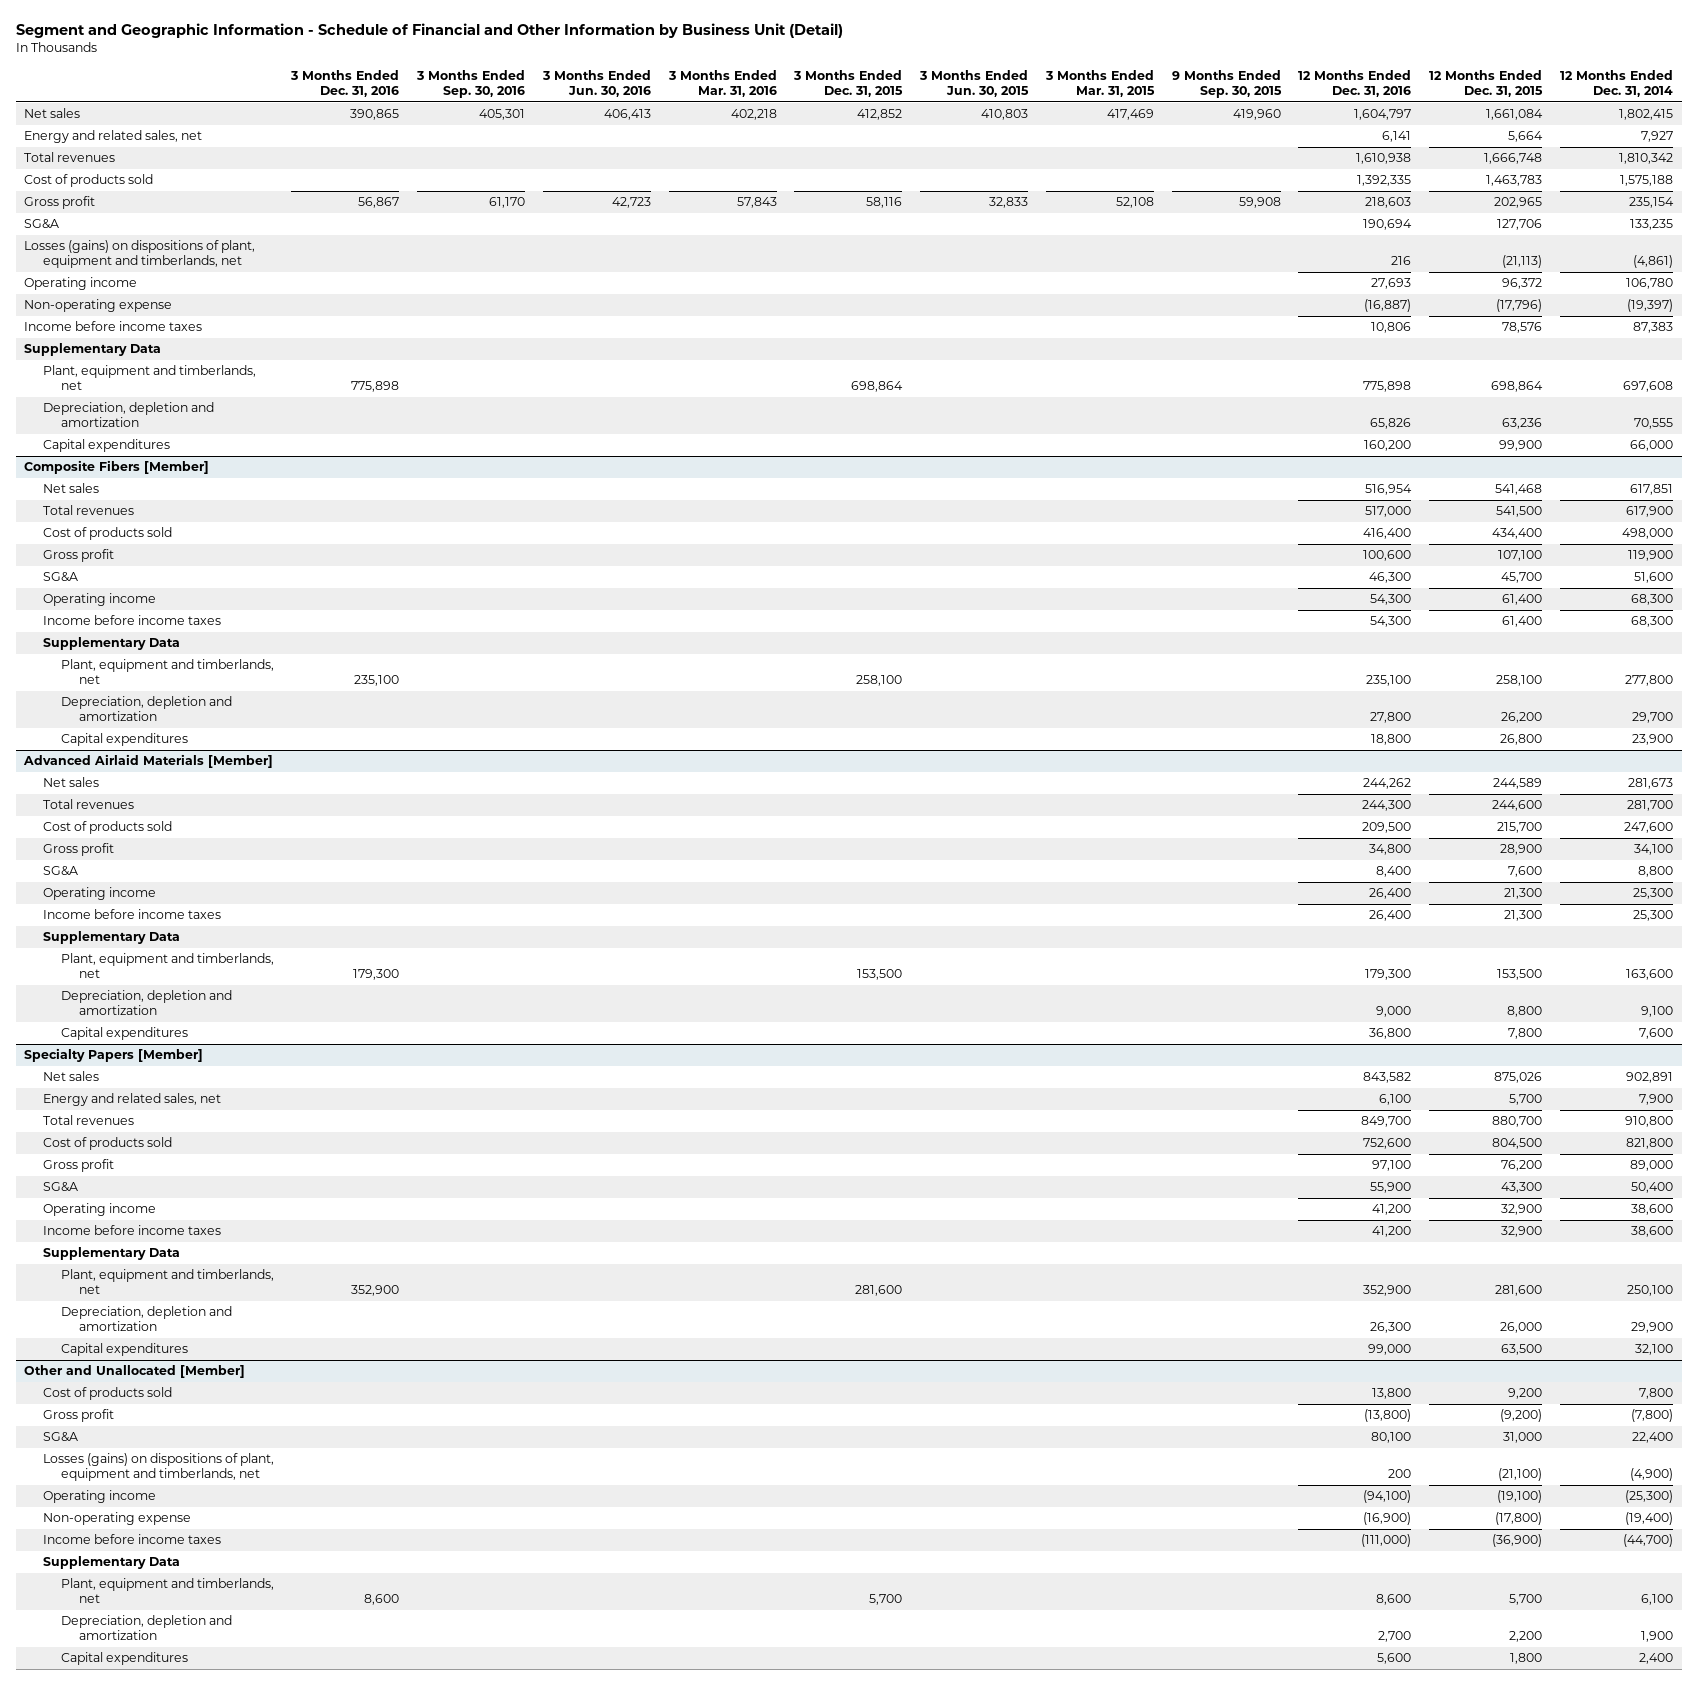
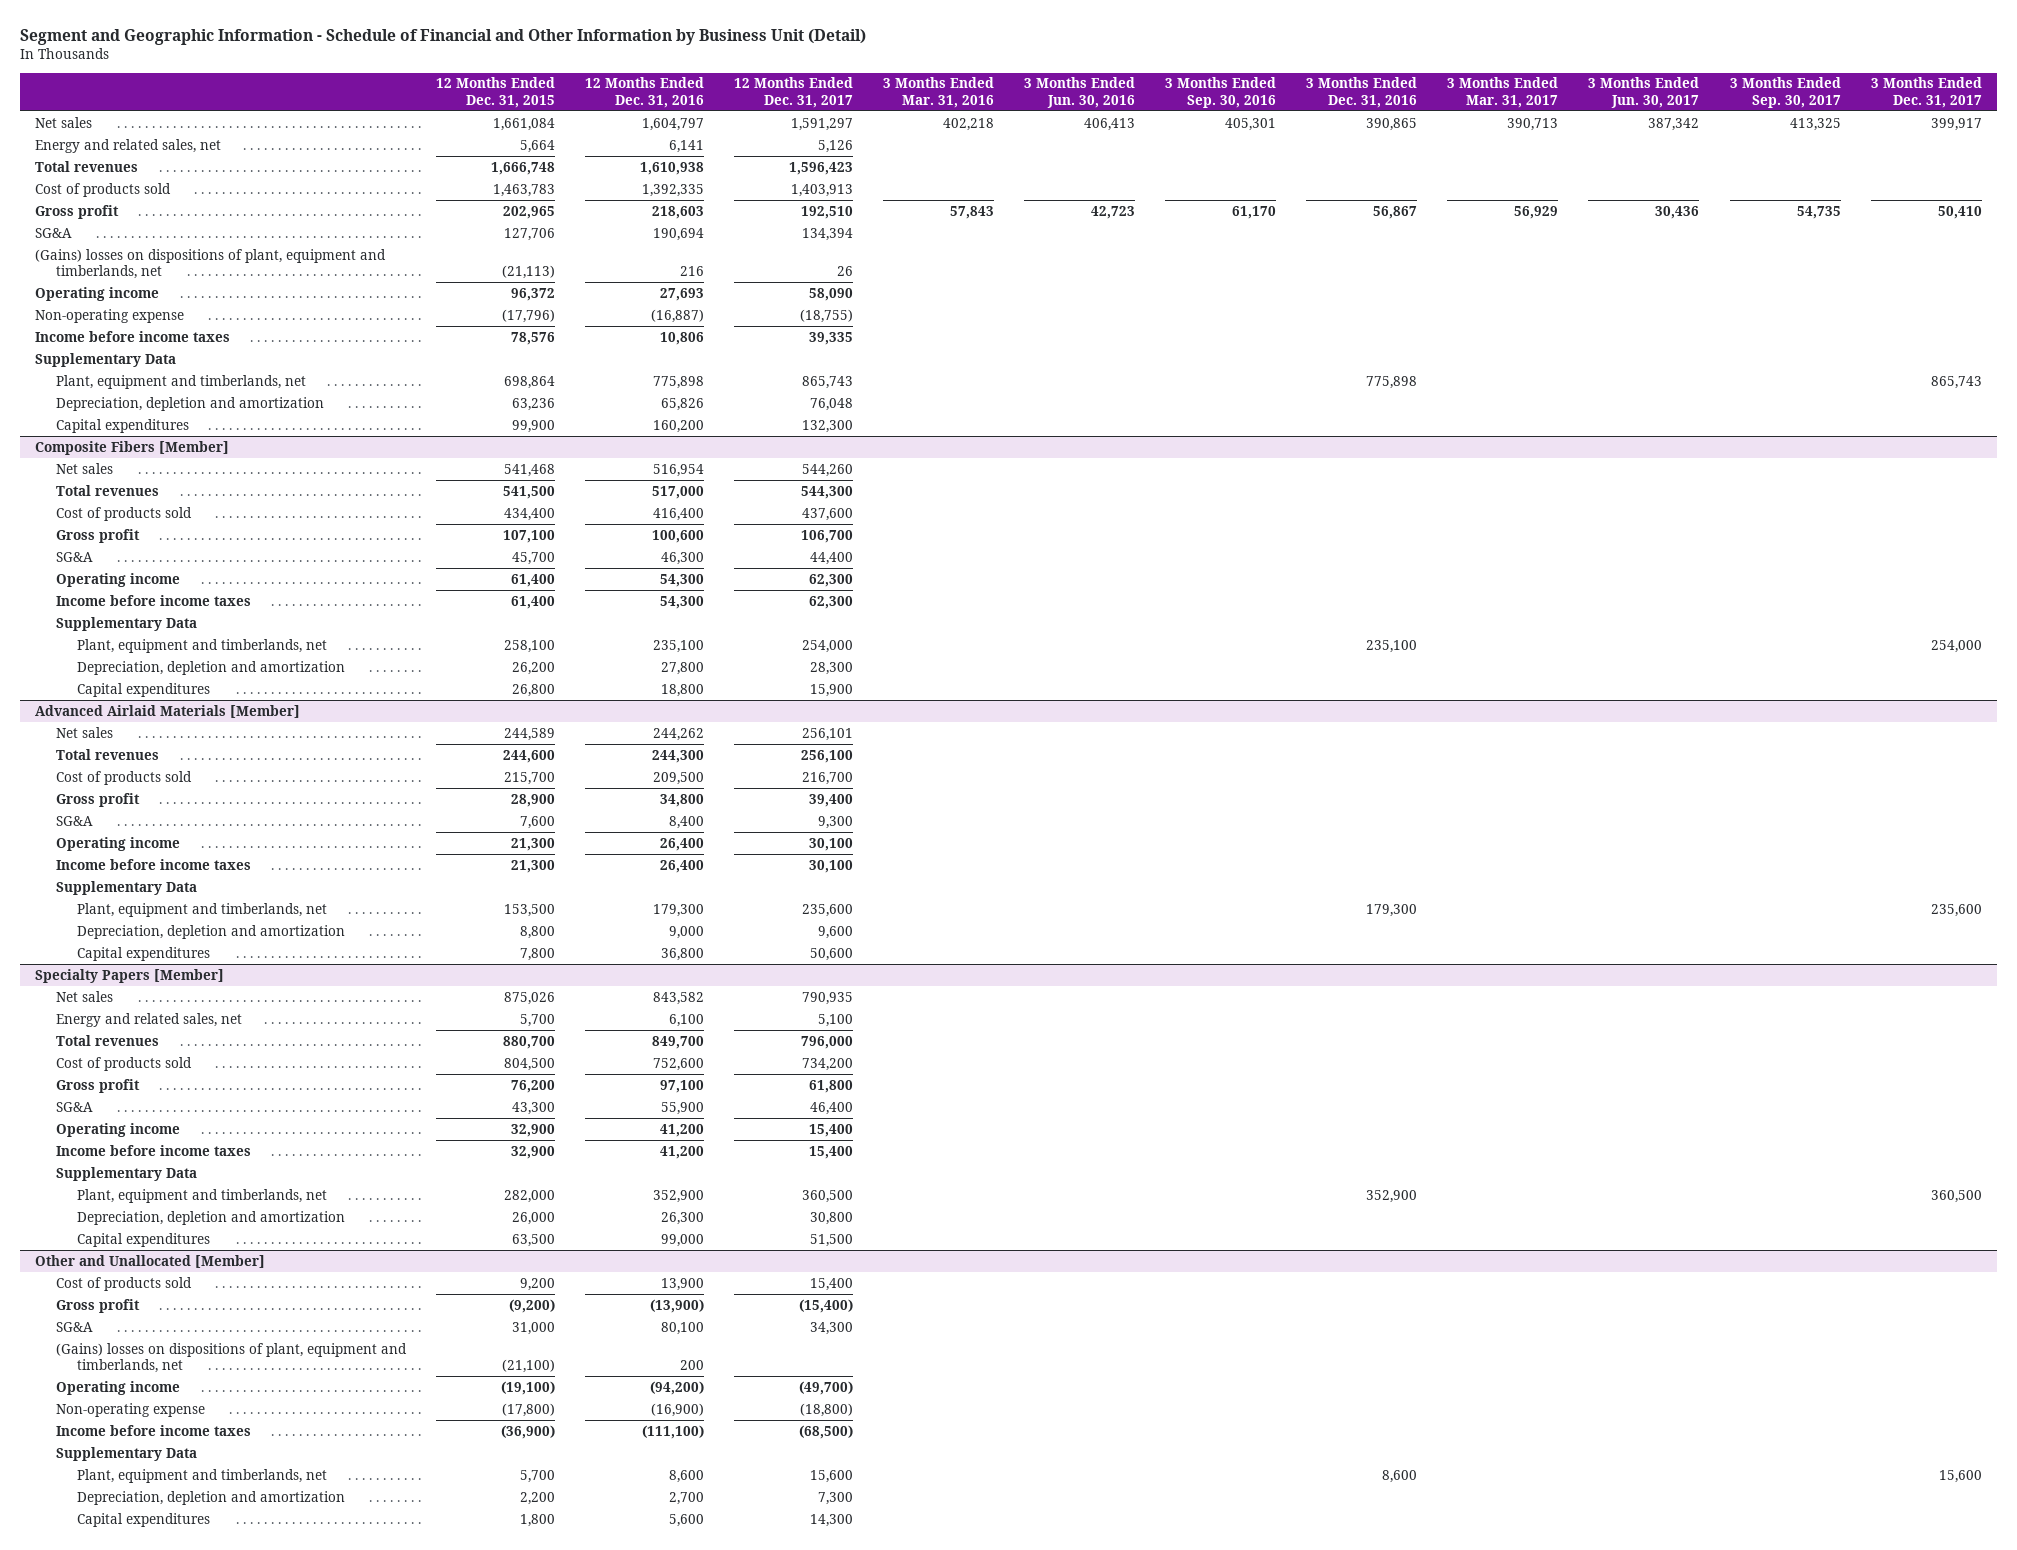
[793,70,904,98] 3 Months Ended Dec. 31, 2015 -> none
[919,70,1030,98] 3 Months Ended Jun. 30, 2015 -> none
[1044,70,1155,98] 3 Months Ended Mar. 31, 2015 -> none
[1171,70,1282,99] 9 Months Ended Sep. 30, 2015 -> none
[1559,70,1673,98] 12 Months Ended Dec. 31, 2014 -> none
none -> [734,77,854,108] 12 Months Ended Dec. 31, 2017
none -> [1447,77,1559,108] 3 Months Ended Mar. 31, 2017
none -> [1588,77,1700,108] 3 Months Ended Jun. 30, 2017
none -> [1729,77,1841,108] 3 Months Ended Sep. 30, 2017
none -> [1870,77,1982,108] 3 Months Ended Dec. 31, 2017
[24,240,256,269] Losses (gains) on dispositions of plant, equipment and timberlands, net -> [34,248,386,280] (Gains) losses on dispositions of plant, equipment and timberlands, net
[1494,1285,1542,1297] 281,600 -> [504,1189,556,1203] 282,000
[1372,1388,1412,1400] 13,800 -> [661,1277,705,1291] 13,900
[1364,1409,1412,1423] (13,800) -> [650,1298,705,1313] (13,900)
[42,1453,274,1482] Losses (gains) on dispositions of plant, equipment and timberlands, net -> [56,1342,408,1374] (Gains) losses on dispositions of plant, equipment and timberlands, net
[1363,1490,1412,1504] (94,100) -> [650,1380,705,1395] (94,200)
[1361,1534,1412,1548] (111,000) -> [642,1424,705,1439] (111,100)

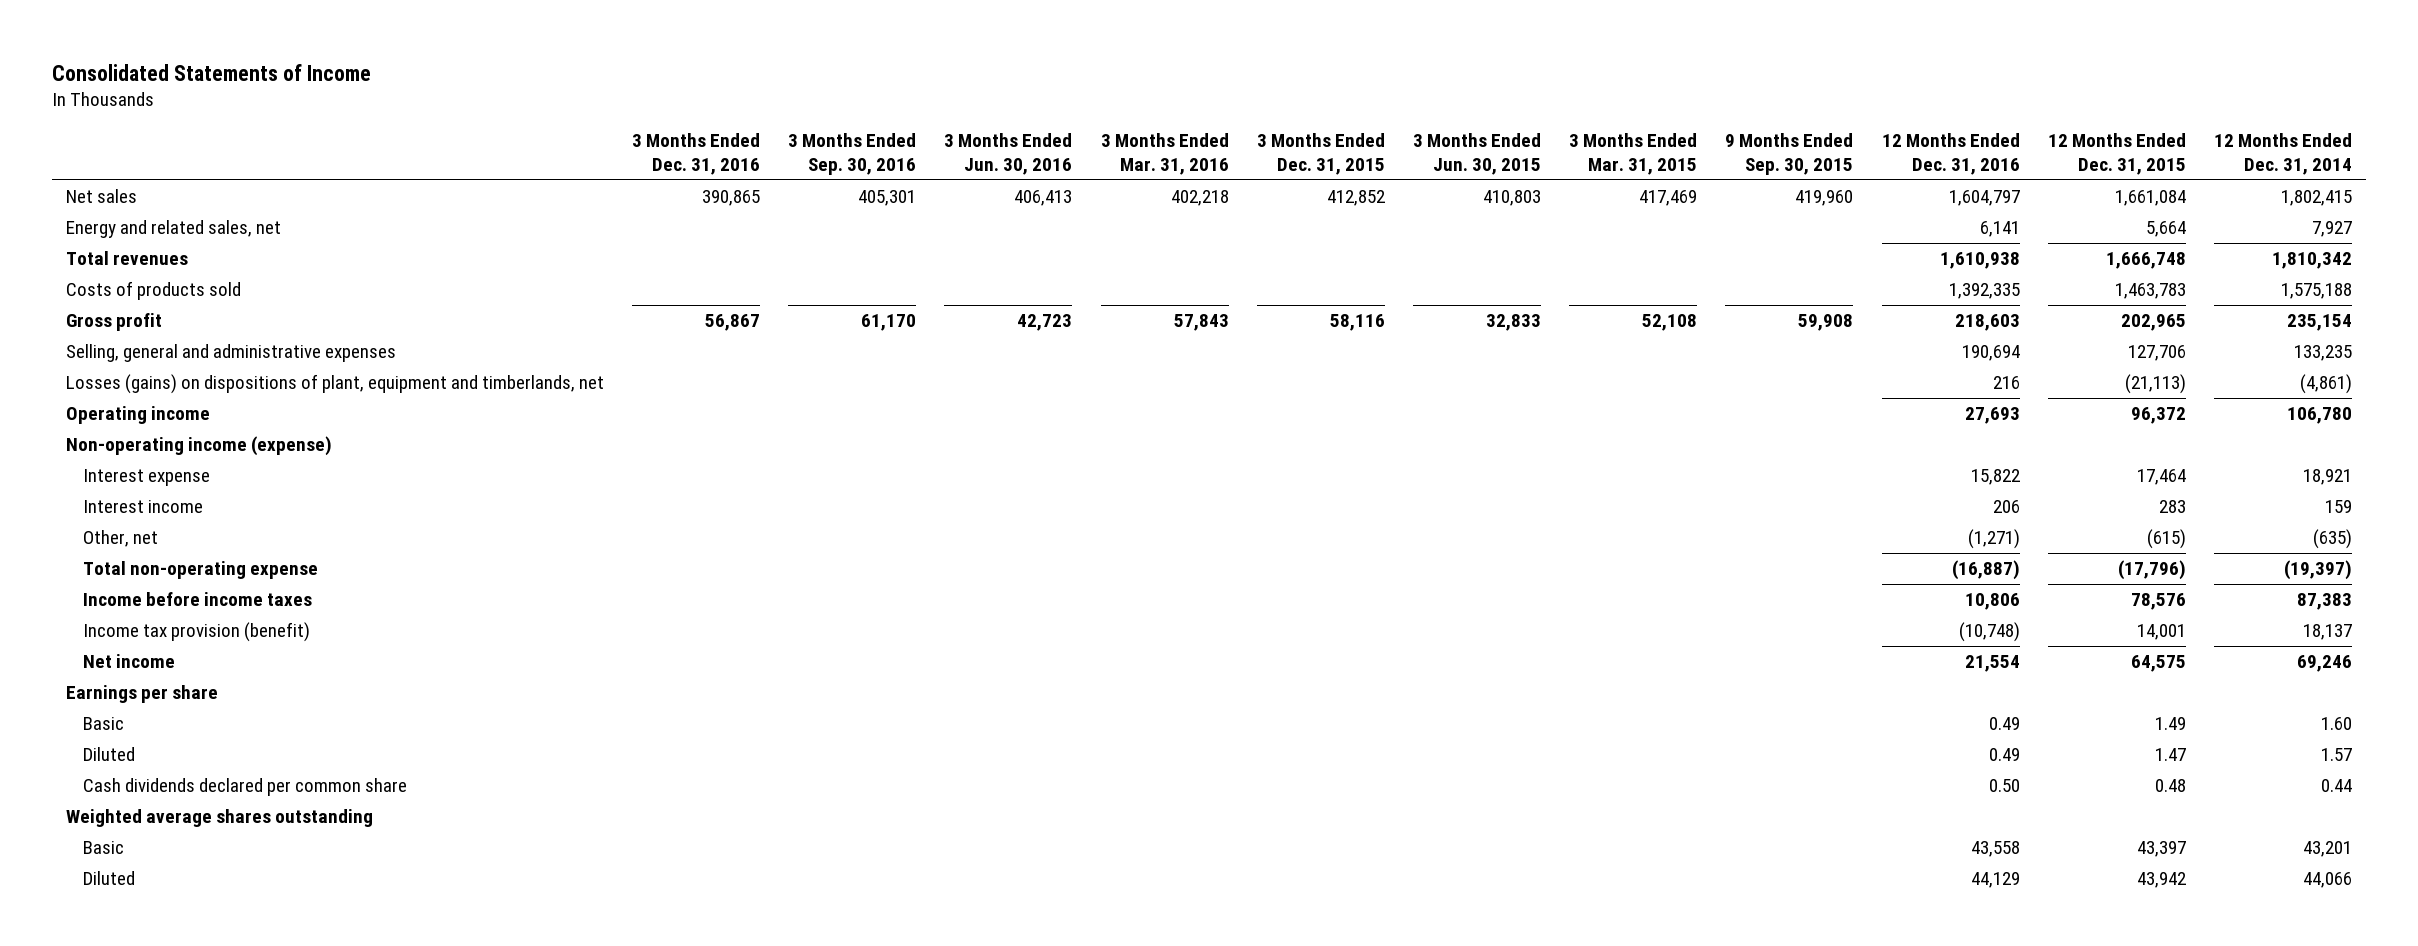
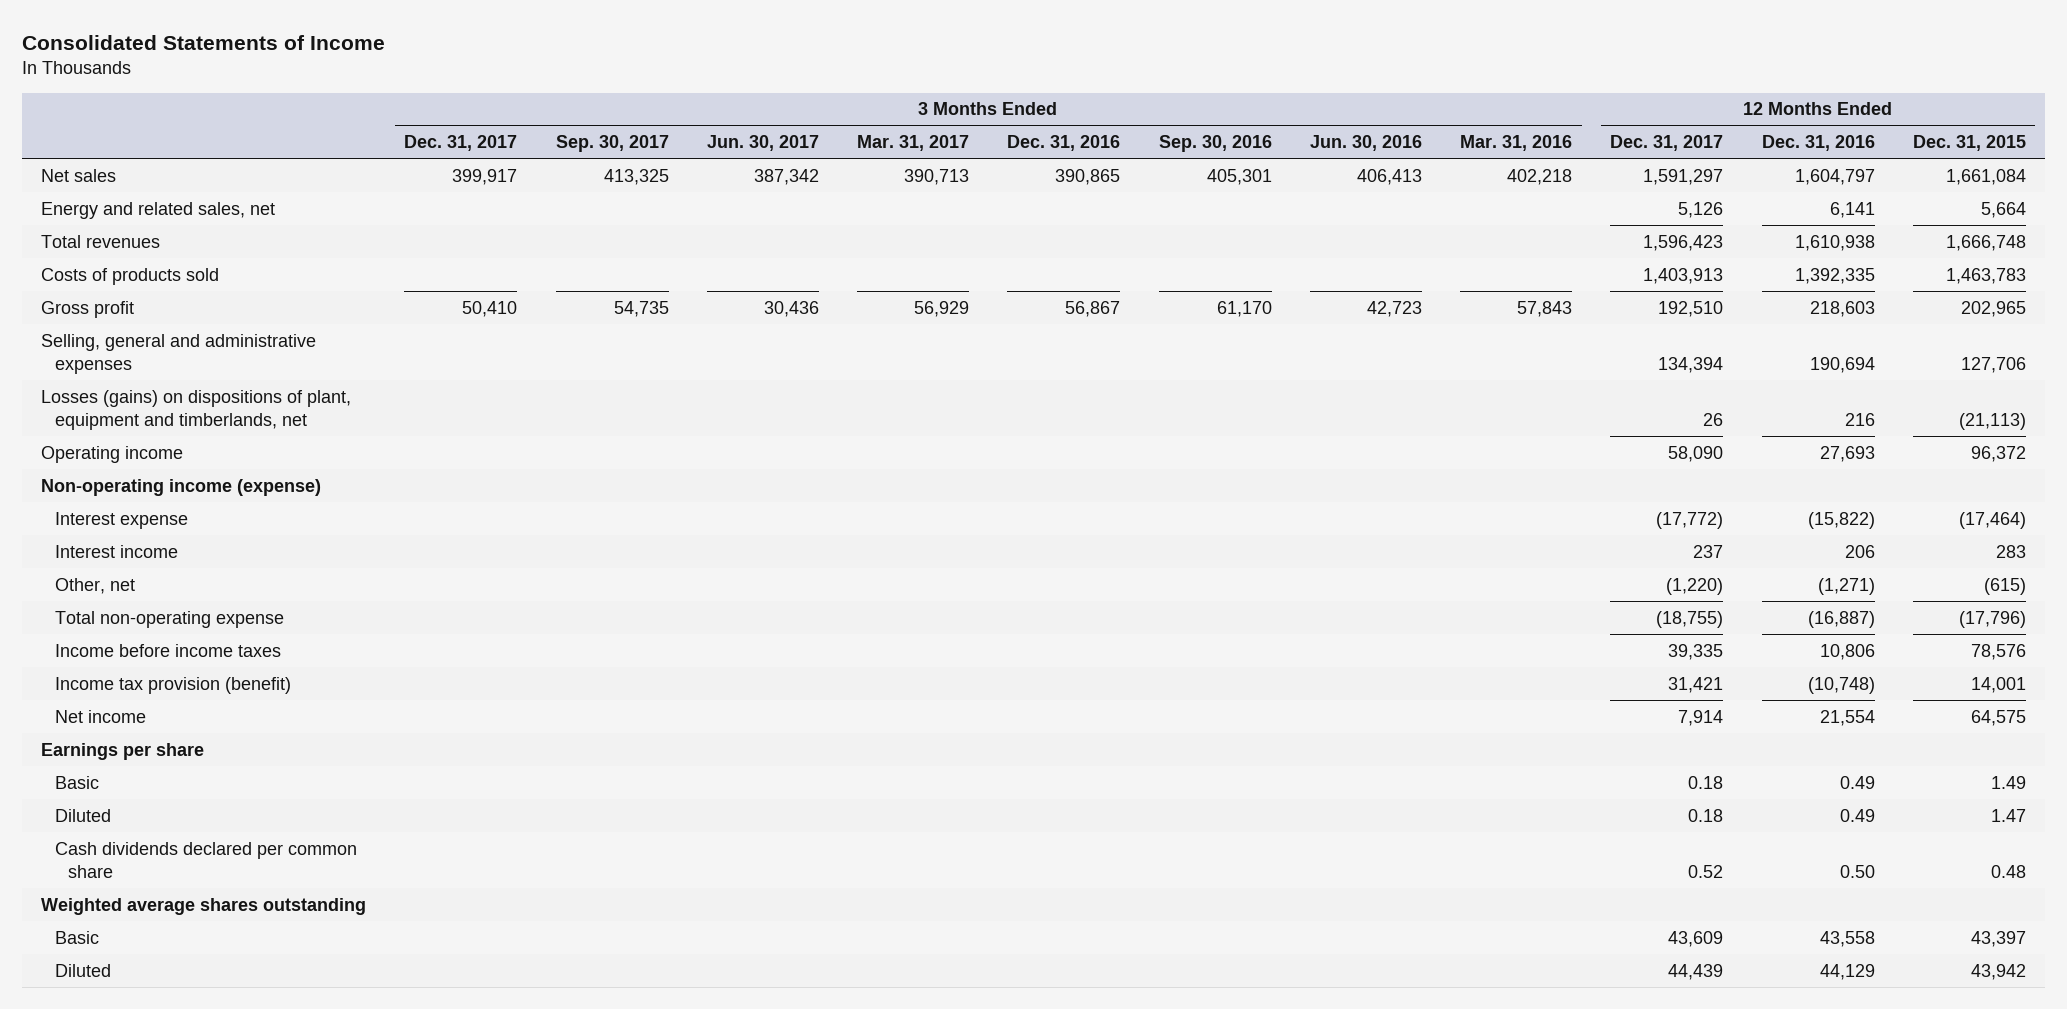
[1256,132,1385,176] 3 Months Ended Dec. 31, 2015 -> none
[1413,132,1542,176] 3 Months Ended Jun. 30, 2015 -> none
[1569,132,1698,176] 3 Months Ended Mar. 31, 2015 -> none
[1725,132,1854,176] 9 Months Ended Sep. 30, 2015 -> none
[2214,132,2353,176] 12 Months Ended Dec. 31, 2014 -> none
none -> [404,135,518,152] Dec. 31, 2017
none -> [555,135,669,153] Sep. 30, 2017
none -> [706,135,819,152] Jun. 30, 2017
none -> [857,135,970,152] Mar. 31, 2017
none -> [1610,135,1724,152] Dec. 31, 2017
[1970,469,2020,486] 15,822 -> [1807,511,1875,529] (15,822)
[2136,469,2186,486] 17,464 -> [1958,511,2026,529] (17,464)

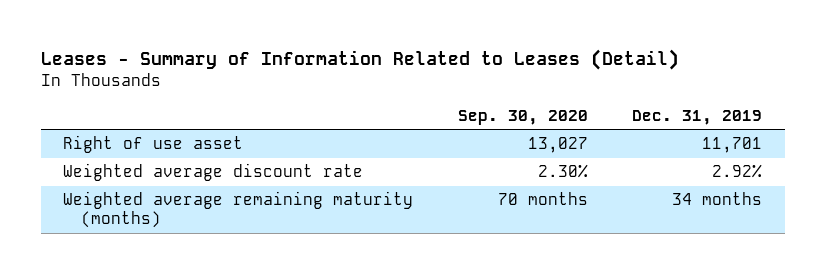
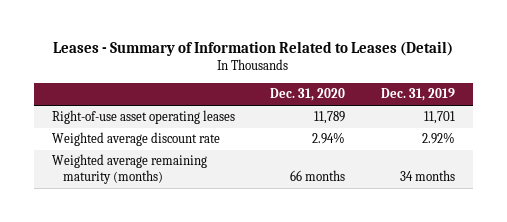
[457,109,588,125] Sep. 30, 2020 -> none
none -> [270,88,346,102] Dec. 31, 2020
[63,135,244,154] Right of use asset -> [51,110,235,125] Right-of-use asset operating leases

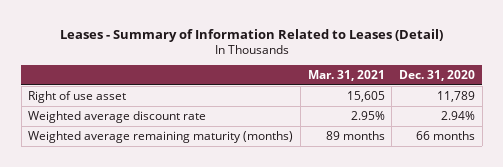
[381,88,456,102] Dec. 31, 2019 -> none
none -> [307,70,385,82] Mar. 31, 2021
[51,110,235,125] Right-of-use asset operating leases -> [28,90,127,103] Right of use asset

